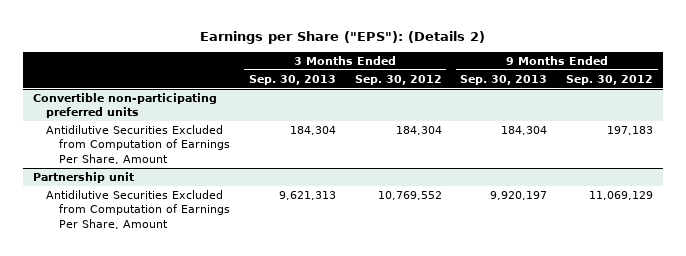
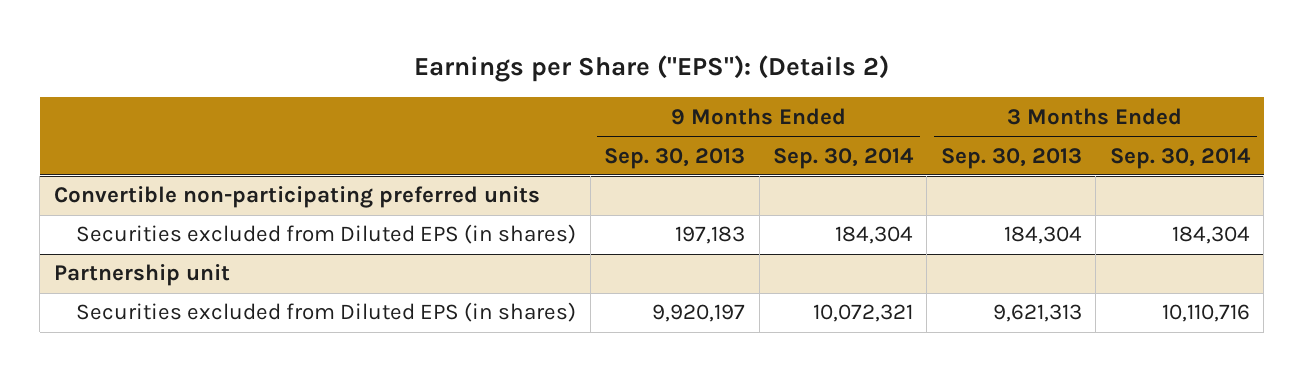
[354,74,442,85] Sep. 30, 2012 -> none
[566,74,654,85] Sep. 30, 2012 -> none
none -> [773,147,915,169] Sep. 30, 2014
none -> [1109,147,1251,169] Sep. 30, 2014
[45,125,231,164] Antidilutive Securities Excluded from Computation of Earnings Per Share, Amount -> [76,224,577,245] Securities excluded from Diluted EPS (in shares)
[501,126,548,136] 184,304 -> [675,226,746,245] 197,183
[45,190,231,229] Antidilutive Securities Excluded from Computation of Earnings Per Share, Amount -> [76,302,577,323] Securities excluded from Diluted EPS (in shares)

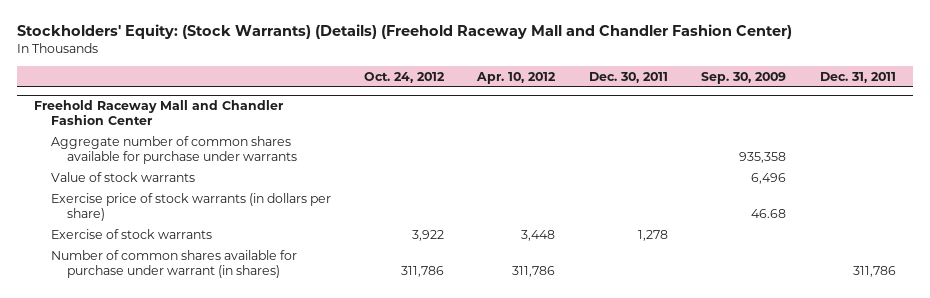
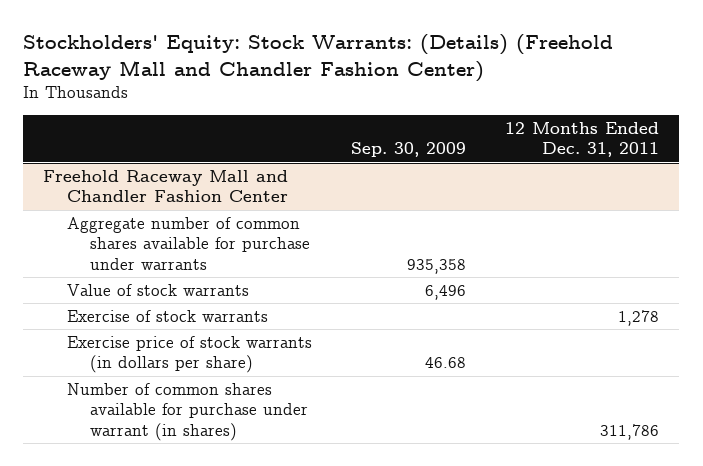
[17,24,793,40] Stockholders' Equity: (Stock Warrants) (Details) (Freehold Raceway Mall and Chandler Fashion Center) -> [23,34,614,82] Stockholders' Equity: Stock Warrants: (Details) (Freehold Raceway Mall and Chandler Fashion Center)
[363,71,445,83] Oct. 24, 2012 -> none
[476,71,557,84] Apr. 10, 2012 -> none
[588,71,668,83] Dec. 30, 2011 -> none
[819,71,896,83] Dec. 31, 2011 -> none
none -> [505,121,660,158] 12 Months Ended Dec. 31, 2011
[50,193,331,221] Exercise price of stock warrants (in dollars per share) -> [66,336,312,374] Exercise price of stock warrants (in dollars per share)

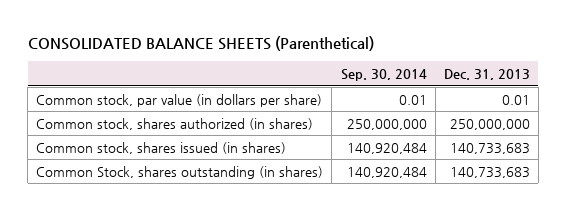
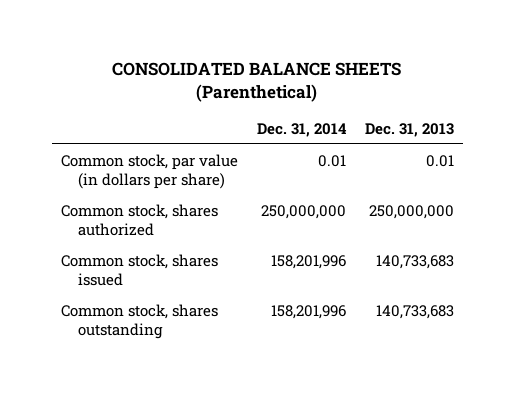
[340,69,427,82] Sep. 30, 2014 -> none
none -> [256,122,347,137] Dec. 31, 2014
[36,117,314,130] Common stock, shares authorized (in shares) -> [60,203,218,237] Common stock, shares authorized
[36,141,287,154] Common stock, shares issued (in shares) -> [60,253,218,287] Common stock, shares issued
[36,165,324,179] Common Stock, shares outstanding (in shares) -> [60,303,218,340] Common stock, shares outstanding

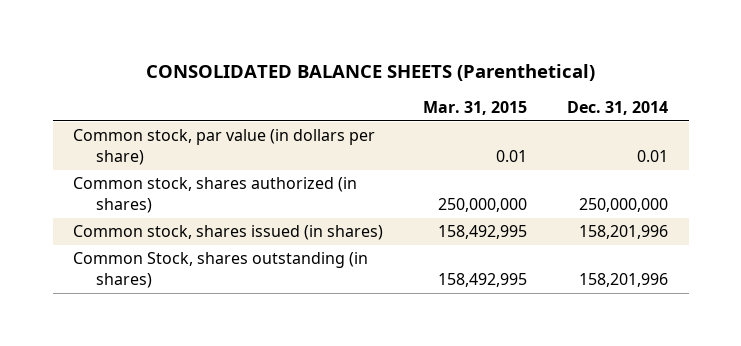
[364,122,454,137] Dec. 31, 2013 -> none
none -> [423,101,528,116] Mar. 31, 2015
[60,203,218,237] Common stock, shares authorized -> [72,177,357,214] Common stock, shares authorized (in shares)
[60,253,218,287] Common stock, shares issued -> [72,225,383,241] Common stock, shares issued (in shares)
[60,303,218,340] Common stock, shares outstanding -> [72,252,368,289] Common Stock, shares outstanding (in shares)

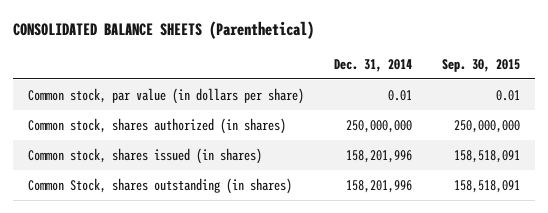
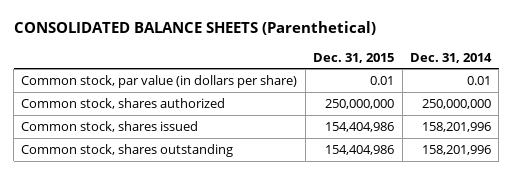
[441,59,520,73] Sep. 30, 2015 -> none
none -> [313,52,395,63] Dec. 31, 2015
[28,117,287,134] Common stock, shares authorized (in shares) -> [21,97,226,109] Common stock, shares authorized
[28,147,263,164] Common stock, shares issued (in shares) -> [21,120,199,132] Common stock, shares issued
[28,177,293,194] Common Stock, shares outstanding (in shares) -> [21,143,234,157] Common stock, shares outstanding

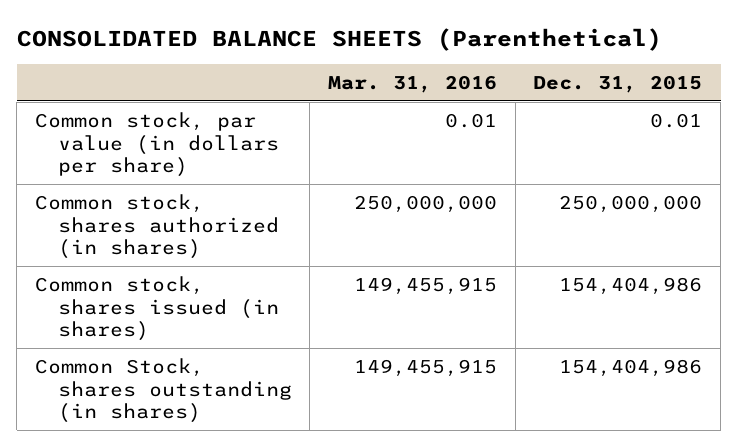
[409,52,492,63] Dec. 31, 2014 -> none
none -> [328,74,498,93] Mar. 31, 2016
[21,97,226,109] Common stock, shares authorized -> [35,193,279,260] Common stock, shares authorized (in shares)
[21,120,199,132] Common stock, shares issued -> [35,275,279,342] Common stock, shares issued (in shares)
[21,143,234,157] Common stock, shares outstanding -> [35,357,292,424] Common Stock, shares outstanding (in shares)

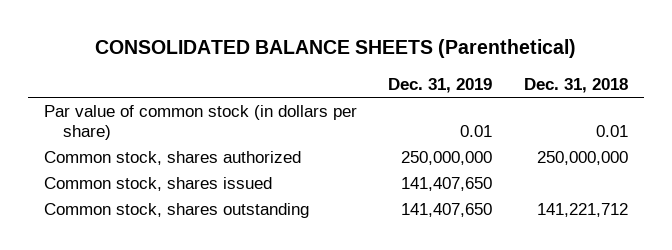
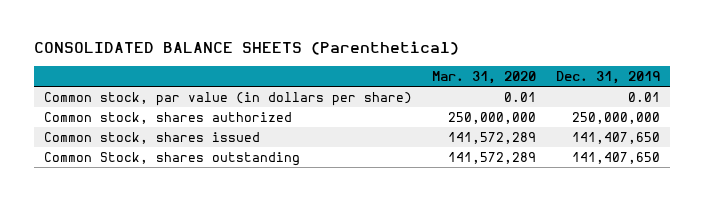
[524,77,629,93] Dec. 31, 2018 -> none
none -> [432,70,537,84] Mar. 31, 2020
[43,105,357,140] Par value of common stock (in dollars per share) -> [43,91,412,106] Common stock, par value (in dollars per share)
[43,203,309,219] Common stock, shares outstanding -> [43,151,300,166] Common Stock, shares outstanding

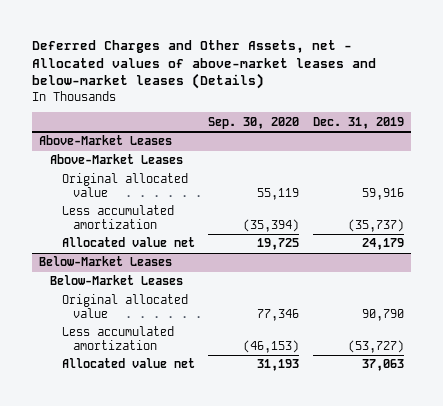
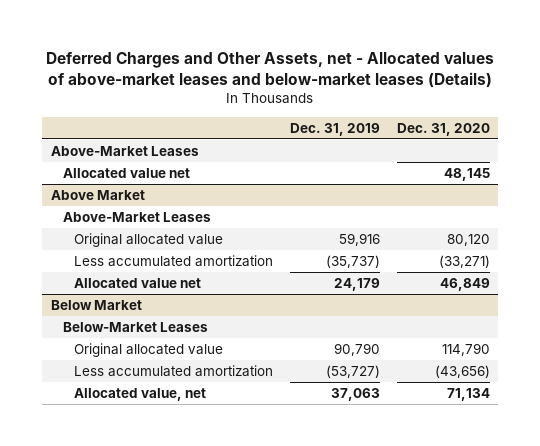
[208,116,300,129] Sep. 30, 2020 -> none
none -> [396,122,490,136] Dec. 31, 2020
[38,135,172,146] Above-Market Leases -> none
none -> [62,167,190,178] Allocated value net
none -> [50,189,145,200] Above Market
none -> [62,211,211,222] Above-Market Leases
[38,256,172,267] Below-Market Leases -> [50,299,142,310] Below Market
[61,358,195,369] Allocated value net -> [74,387,207,401] Allocated value, net

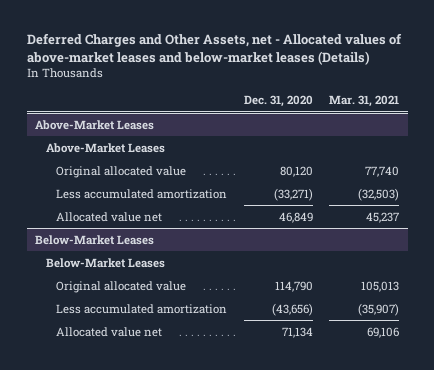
[289,122,380,136] Dec. 31, 2019 -> none
none -> [329,95,400,108] Mar. 31, 2021
[50,145,199,156] Above-Market Leases -> none
[62,167,190,178] Allocated value net -> none
[50,189,145,200] Above Market -> [34,119,154,130] Above-Market Leases
[50,299,142,310] Below Market -> [34,234,154,245] Below-Market Leases
[74,387,207,401] Allocated value, net -> [56,326,163,337] Allocated value net

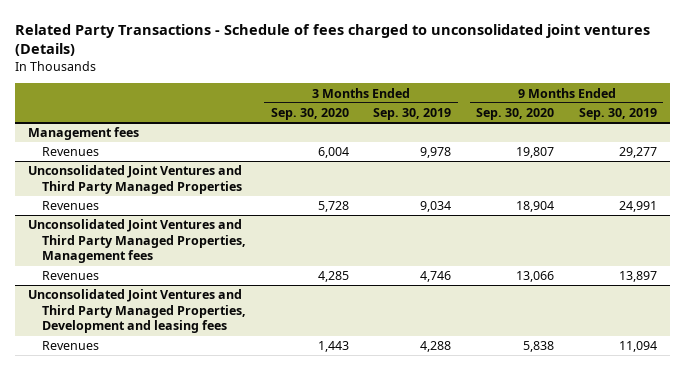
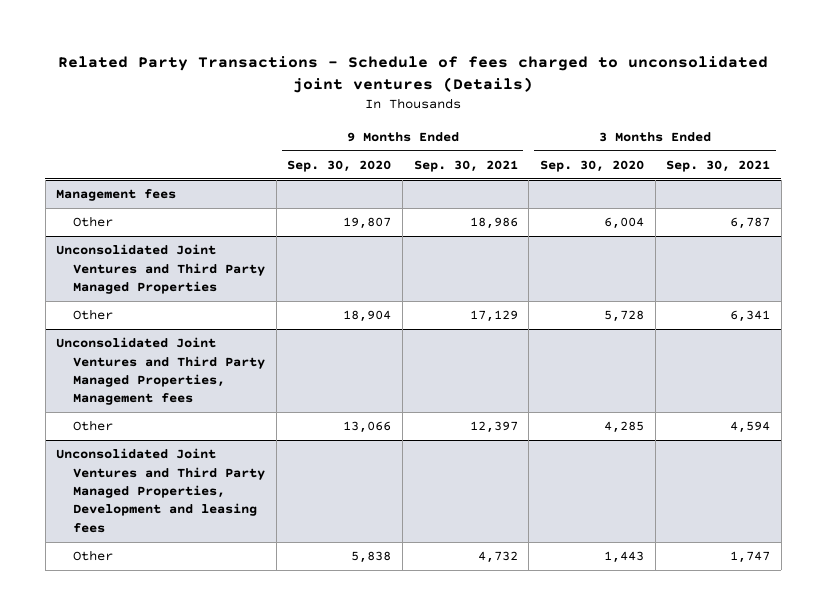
[373,108,452,121] Sep. 30, 2019 -> none
[579,108,658,121] Sep. 30, 2019 -> none
none -> [413,160,518,173] Sep. 30, 2021
none -> [666,160,771,173] Sep. 30, 2021
[41,147,99,157] Revenues -> [73,216,114,228] Other
[41,201,99,211] Revenues -> [73,309,114,321] Other
[41,271,99,281] Revenues -> [73,420,114,432] Other
[41,341,99,351] Revenues -> [73,550,114,562] Other

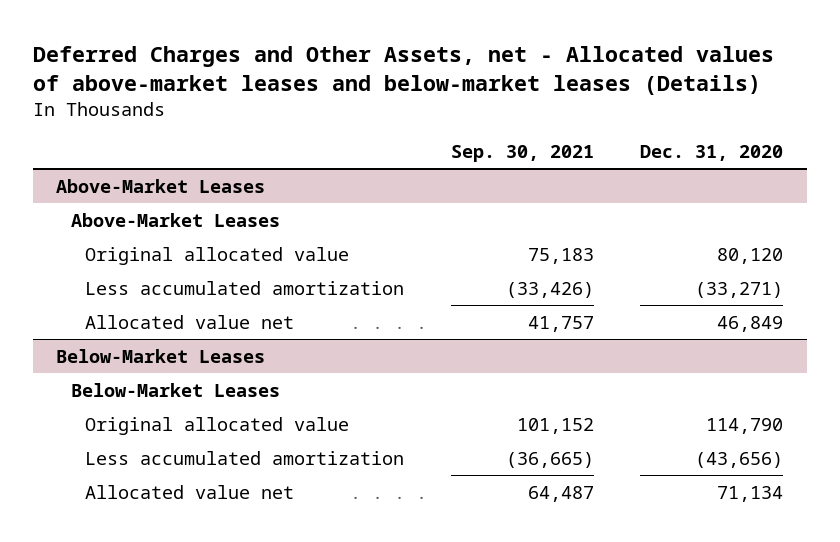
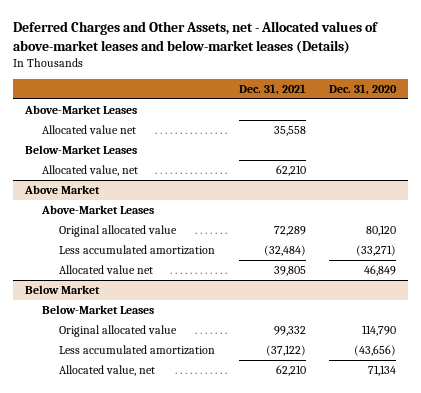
[450,145,594,163] Sep. 30, 2021 -> none
none -> [238,83,306,95] Dec. 31, 2021
[56,178,266,193] Above-Market Leases -> none
none -> [42,125,137,135] Allocated value net
none -> [25,145,138,155] Below-Market Leases
none -> [42,165,139,177] Allocated value, net
none -> [24,185,101,195] Above Market
none -> [41,205,155,215] Above-Market Leases
[56,348,266,363] Below-Market Leases -> [25,285,101,295] Below Market
[84,484,294,499] Allocated value net -> [59,365,156,377] Allocated value, net

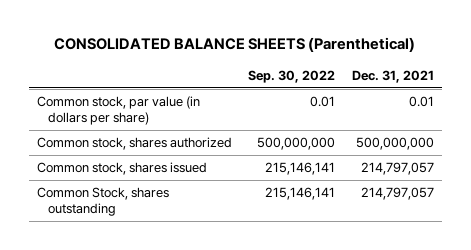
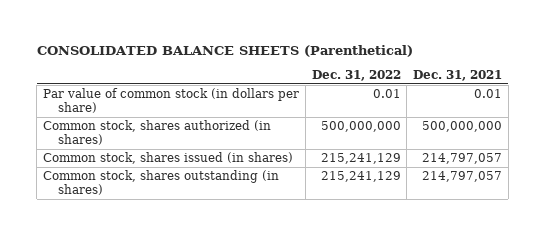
[248,69,336,83] Sep. 30, 2022 -> none
none -> [311,70,401,82] Dec. 31, 2022
[36,96,200,126] Common stock, par value (in dollars per share) -> [43,88,300,114] Par value of common stock (in dollars per share)
[36,137,232,151] Common stock, shares authorized -> [43,120,272,146] Common stock, shares authorized (in shares)
[36,162,207,176] Common stock, shares issued -> [43,152,294,165] Common stock, shares issued (in shares)
[36,187,169,217] Common Stock, shares outstanding -> [43,170,280,196] Common stock, shares outstanding (in shares)

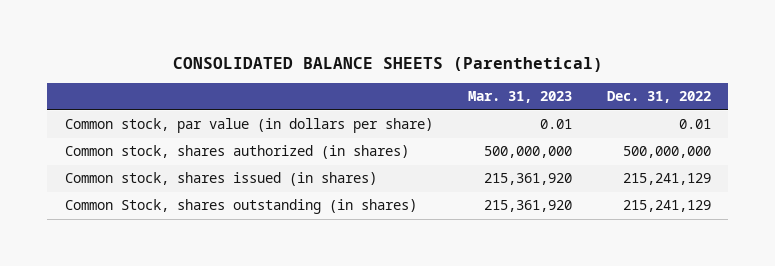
[412,70,502,82] Dec. 31, 2021 -> none
none -> [467,91,572,104] Mar. 31, 2023
[43,88,300,114] Par value of common stock (in dollars per share) -> [64,118,433,134] Common stock, par value (in dollars per share)
[43,170,280,196] Common stock, shares outstanding (in shares) -> [64,199,417,215] Common Stock, shares outstanding (in shares)

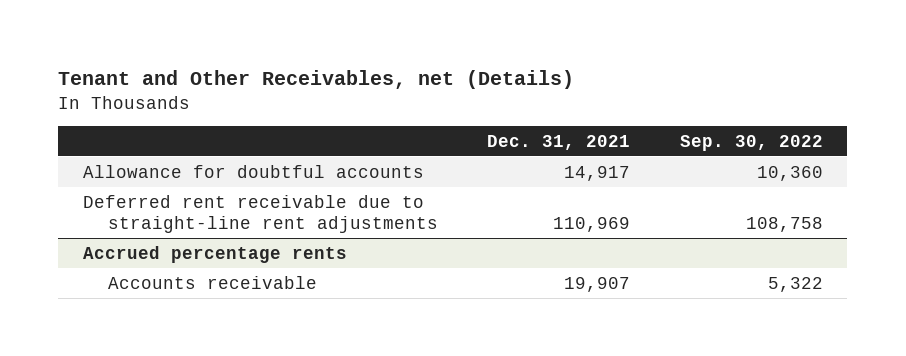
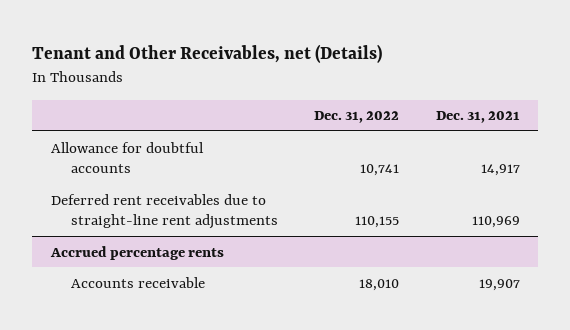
[679,134,823,151] Sep. 30, 2022 -> none
none -> [314,111,400,124] Dec. 31, 2022
[83,194,438,233] Deferred rent receivable due to straight-line rent adjustments -> [50,193,278,230] Deferred rent receivables due to straight-line rent adjustments

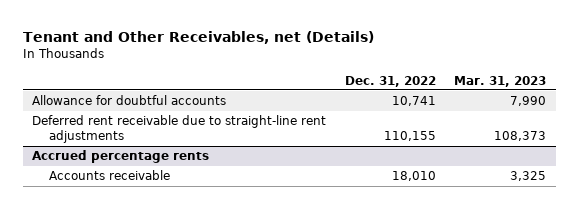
[435,111,520,124] Dec. 31, 2021 -> none
none -> [454,75,547,87] Mar. 31, 2023
[50,193,278,230] Deferred rent receivables due to straight-line rent adjustments -> [32,115,327,144] Deferred rent receivable due to straight-line rent adjustments

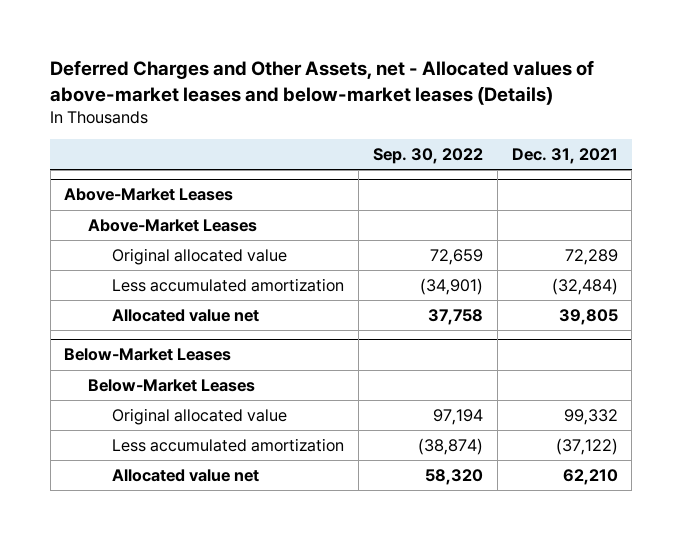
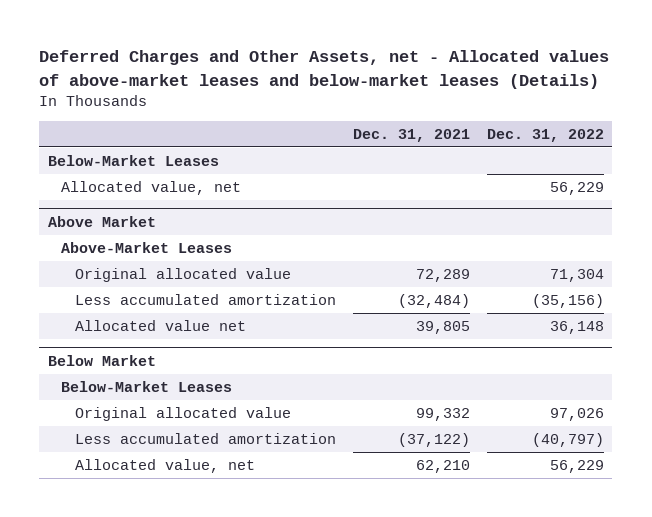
[372,147,483,164] Sep. 30, 2022 -> none
none -> [486,128,604,142] Dec. 31, 2022
none -> [47,155,219,167] Below-Market Leases
none -> [61,181,242,196] Allocated value, net
[64,188,234,202] Above-Market Leases -> [47,215,156,227] Above Market
[64,348,232,362] Below-Market Leases -> [47,354,156,366] Below Market
[112,468,260,482] Allocated value net -> [74,459,255,474] Allocated value, net

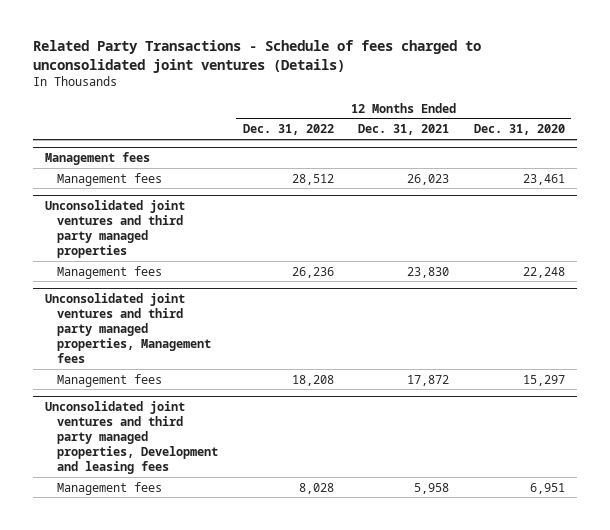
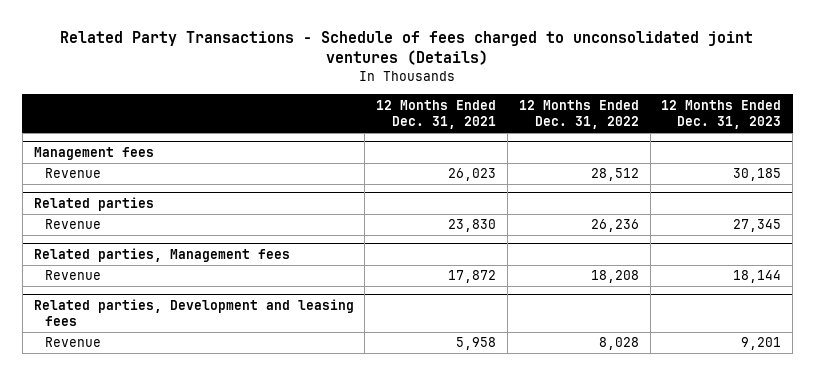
[473,124,565,136] Dec. 31, 2020 -> none
none -> [661,99,782,130] 12 Months Ended Dec. 31, 2023
[44,200,185,258] Unconsolidated joint ventures and third party managed properties -> none
[44,293,212,363] Unconsolidated joint ventures and third party managed properties, Management fees -> none
[44,401,219,474] Unconsolidated joint ventures and third party managed properties, Development and leasing fees -> none
[57,172,163,186] Management fees -> [45,168,102,179] Revenue
none -> [33,196,154,211] Related parties
[57,265,163,279] Management fees -> [45,219,102,230] Revenue
none -> [33,247,290,262] Related parties, Management fees
[57,373,163,387] Management fees -> [45,270,102,281] Revenue
none -> [33,298,354,327] Related parties, Development and leasing fees
[57,481,163,495] Management fees -> [45,337,102,348] Revenue

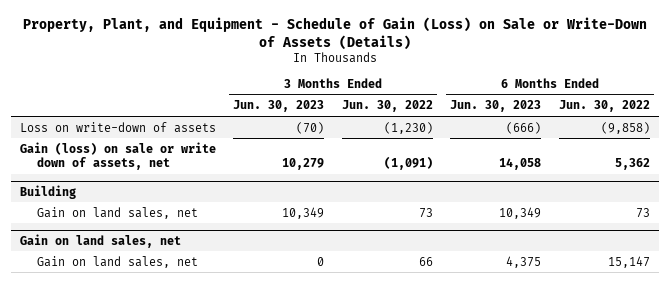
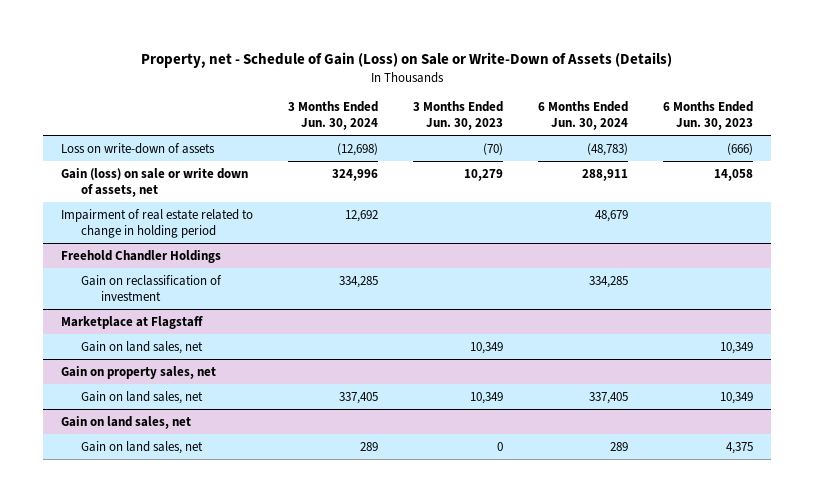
[22,16,647,50] Property, Plant, and Equipment - Schedule of Gain (Loss) on Sale or Write-Down of Assets (Details) -> [141,51,673,68] Property, net - Schedule of Gain (Loss) on Sale or Write-Down of Assets (Details)
[341,100,433,113] Jun. 30, 2022 -> none
[558,100,650,113] Jun. 30, 2022 -> none
none -> [287,101,378,131] 3 Months Ended Jun. 30, 2024
none -> [538,101,629,131] 6 Months Ended Jun. 30, 2024
[19,184,76,199] Building -> none
none -> [60,208,253,238] Impairment of real estate related to change in holding period
none -> [60,249,221,263] Freehold Chandler Holdings
none -> [80,274,222,301] Gain on reclassification of investment
none -> [60,315,203,329] Marketplace at Flagstaff
none -> [60,365,216,379] Gain on property sales, net
none -> [80,390,203,404] Gain on land sales, net

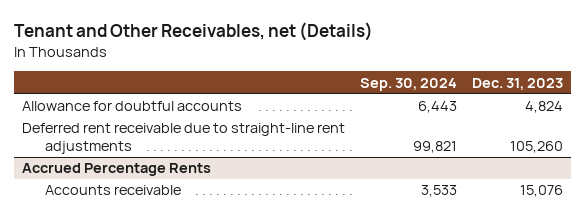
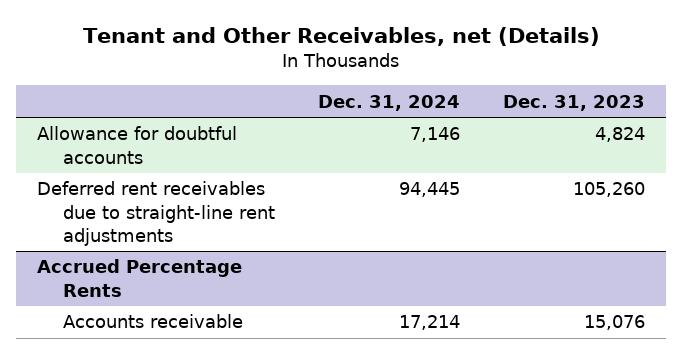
[360,77,458,91] Sep. 30, 2024 -> none
none -> [318,94,461,111] Dec. 31, 2024
[21,123,345,155] Deferred rent receivable due to straight-line rent adjustments -> [36,181,276,246] Deferred rent receivables due to straight-line rent adjustments

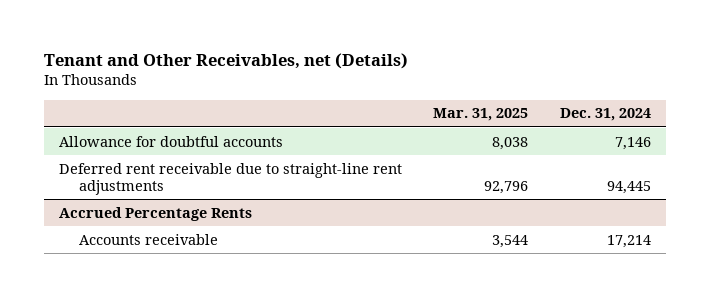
[502,94,645,111] Dec. 31, 2023 -> none
none -> [433,108,529,122] Mar. 31, 2025
[36,181,276,246] Deferred rent receivables due to straight-line rent adjustments -> [59,162,403,195] Deferred rent receivable due to straight-line rent adjustments

